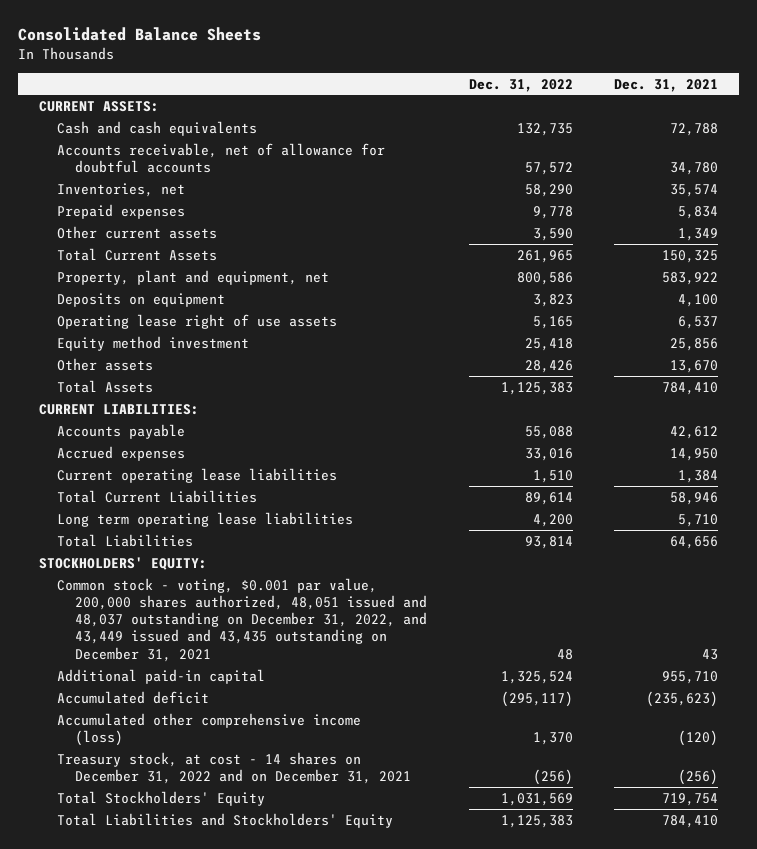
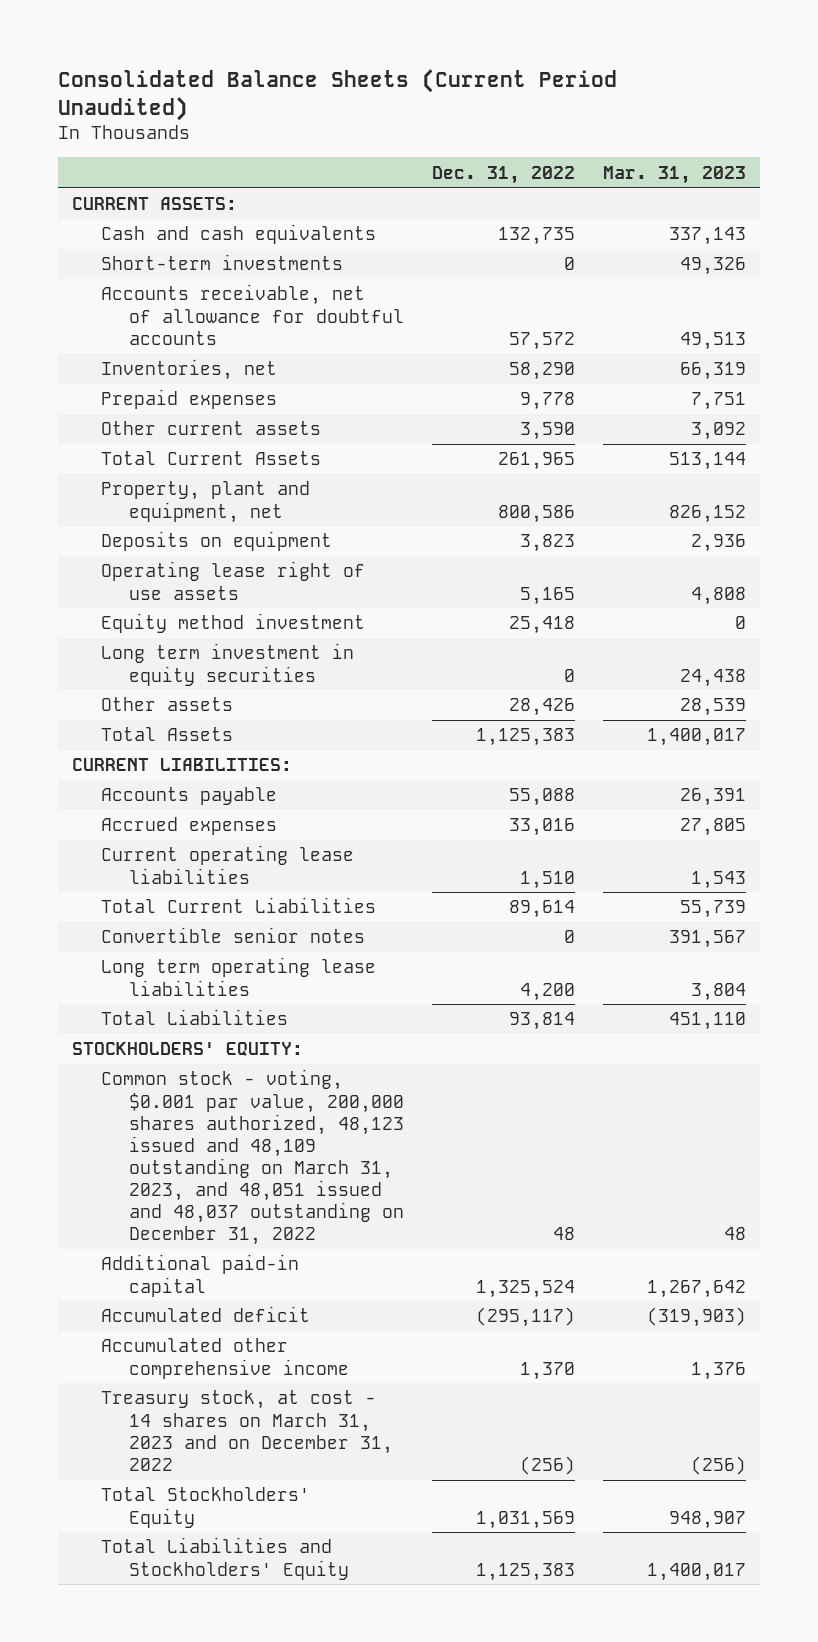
[17,26,261,41] Consolidated Balance Sheets -> [58,68,618,121] Consolidated Balance Sheets (Current Period Unaudited)
[614,78,719,92] Dec. 31, 2021 -> none
none -> [603,165,747,184] Mar. 31, 2023
none -> [100,254,343,271] Short-term investments
none -> [100,643,354,686] Long term investment in equity securities
none -> [100,927,365,944] Convertible senior notes
[56,577,427,662] Common stock - voting, $0.001 par value, 200,000 shares authorized, 48,051 issued and 48,037 outstanding on December 31, 2022, and 43,449 issued and 43,435 outstanding on December 31, 2021 -> [100,1069,405,1246] Common stock - voting, $0.001 par value, 200,000 shares authorized, 48,123 issued and 48,109 outstanding on March 31, 2023, and 48,051 issued and 48,037 outstanding on December 31, 2022
[56,712,361,747] Accumulated other comprehensive income (loss) -> [100,1338,350,1379] Accumulated other comprehensive income
[56,751,411,785] Treasury stock, at cost - 14 shares on December 31, 2022 and on December 31, 2021 -> [100,1390,394,1471] Treasury stock, at cost - 14 shares on March 31, 2023 and on December 31, 2022

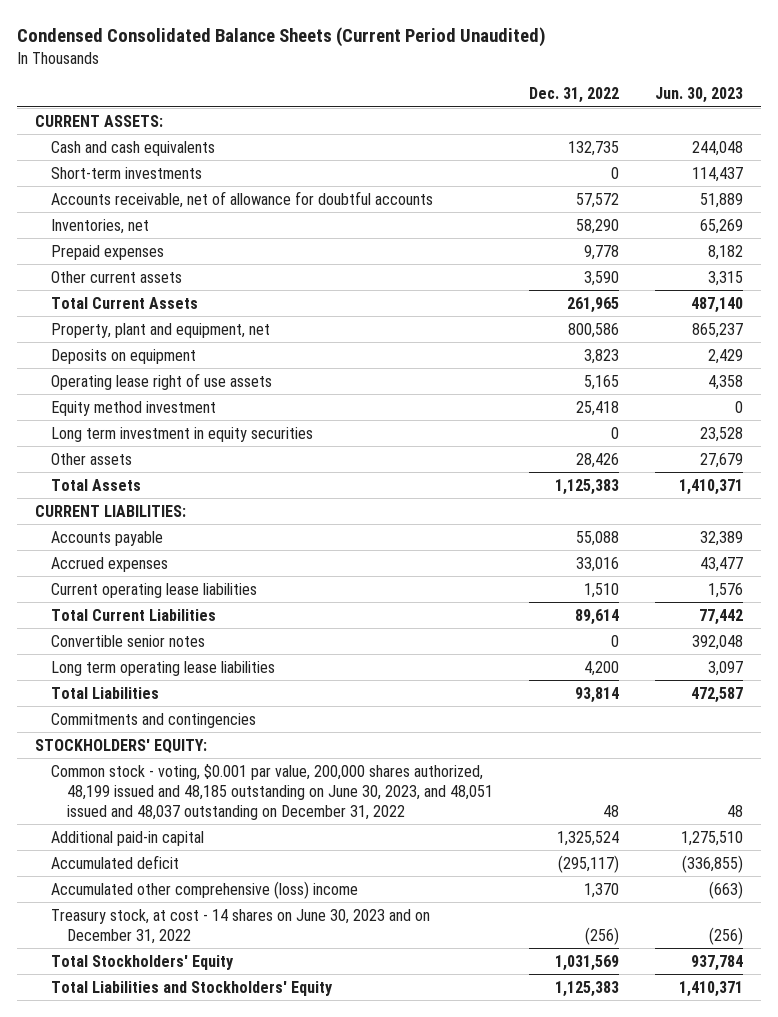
[58,68,618,121] Consolidated Balance Sheets (Current Period Unaudited) -> [17,27,547,48] Condensed Consolidated Balance Sheets (Current Period Unaudited)
[603,165,747,184] Mar. 31, 2023 -> none
none -> [655,87,744,104] Jun. 30, 2023
none -> [51,712,257,728] Commitments and contingencies
[100,1069,405,1246] Common stock - voting, $0.001 par value, 200,000 shares authorized, 48,123 issued and 48,109 outstanding on March 31, 2023, and 48,051 issued and 48,037 outstanding on December 31, 2022 -> [51,763,494,820] Common stock - voting, $0.001 par value, 200,000 shares authorized, 48,199 issued and 48,185 outstanding on June 30, 2023, and 48,051 issued and 48,037 outstanding on December 31, 2022
[100,1338,350,1379] Accumulated other comprehensive income -> [51,880,359,899] Accumulated other comprehensive (loss) income
[100,1390,394,1471] Treasury stock, at cost - 14 shares on March 31, 2023 and on December 31, 2022 -> [51,908,431,944] Treasury stock, at cost - 14 shares on June 30, 2023 and on December 31, 2022

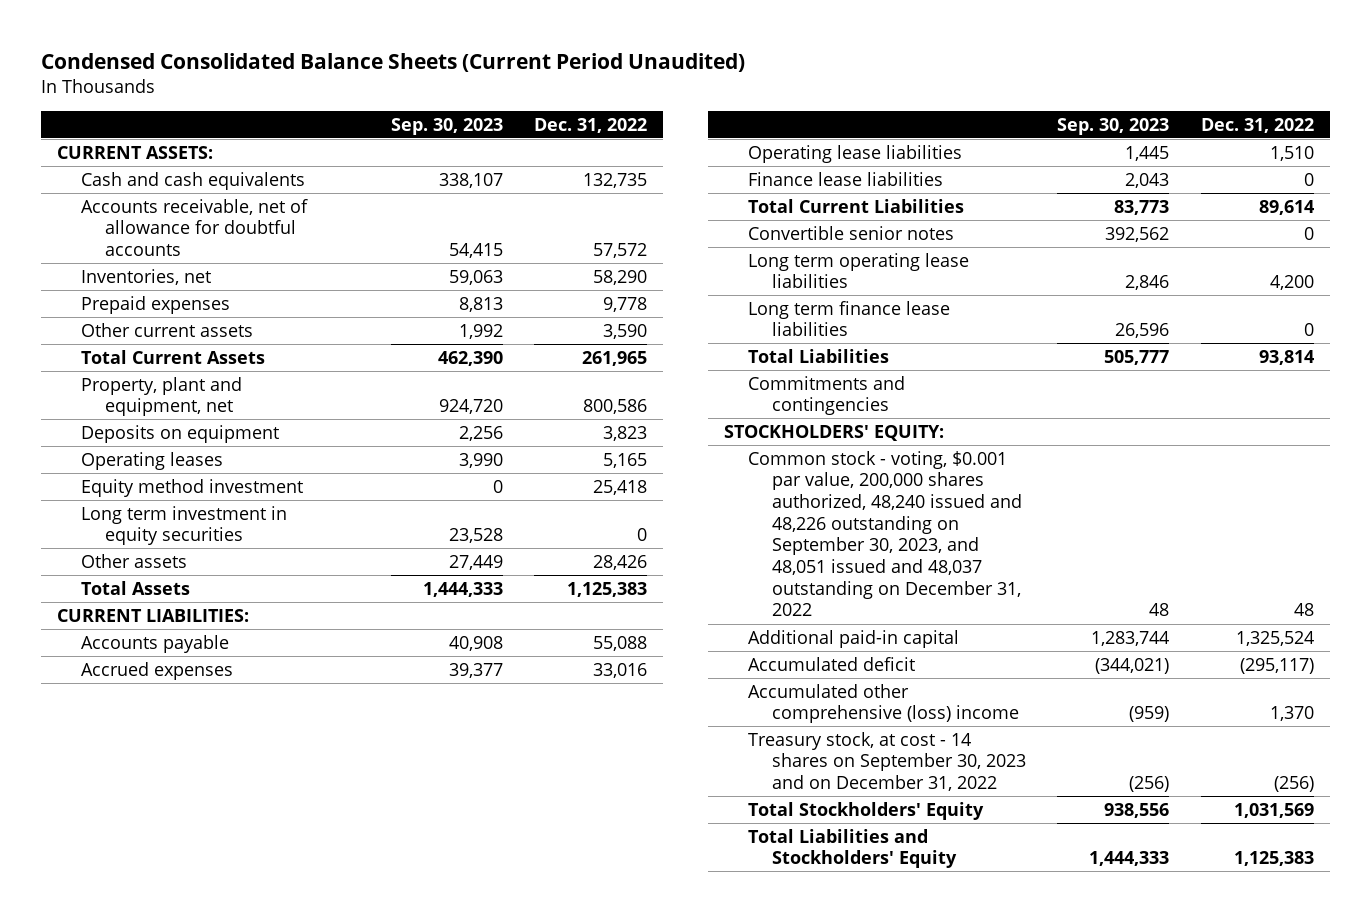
[655,87,744,104] Jun. 30, 2023 -> none
none -> [390,117,503,135] Sep. 30, 2023
[51,166,203,179] Short-term investments -> none
[51,372,273,390] Operating lease right of use assets -> [80,451,223,470] Operating leases
[51,582,258,598] Current operating lease liabilities -> [747,144,962,163] Operating lease liabilities
none -> [747,171,943,186] Finance lease liabilities
none -> [747,300,950,337] Long term finance lease liabilities
[51,763,494,820] Common stock - voting, $0.001 par value, 200,000 shares authorized, 48,199 issued and 48,185 outstanding on June 30, 2023, and 48,051 issued and 48,037 outstanding on December 31, 2022 -> [747,450,1022,617] Common stock - voting, $0.001 par value, 200,000 shares authorized, 48,240 issued and 48,226 outstanding on September 30, 2023, and 48,051 issued and 48,037 outstanding on December 31, 2022
[51,908,431,944] Treasury stock, at cost - 14 shares on June 30, 2023 and on December 31, 2022 -> [747,731,1026,792] Treasury stock, at cost - 14 shares on September 30, 2023 and on December 31, 2022

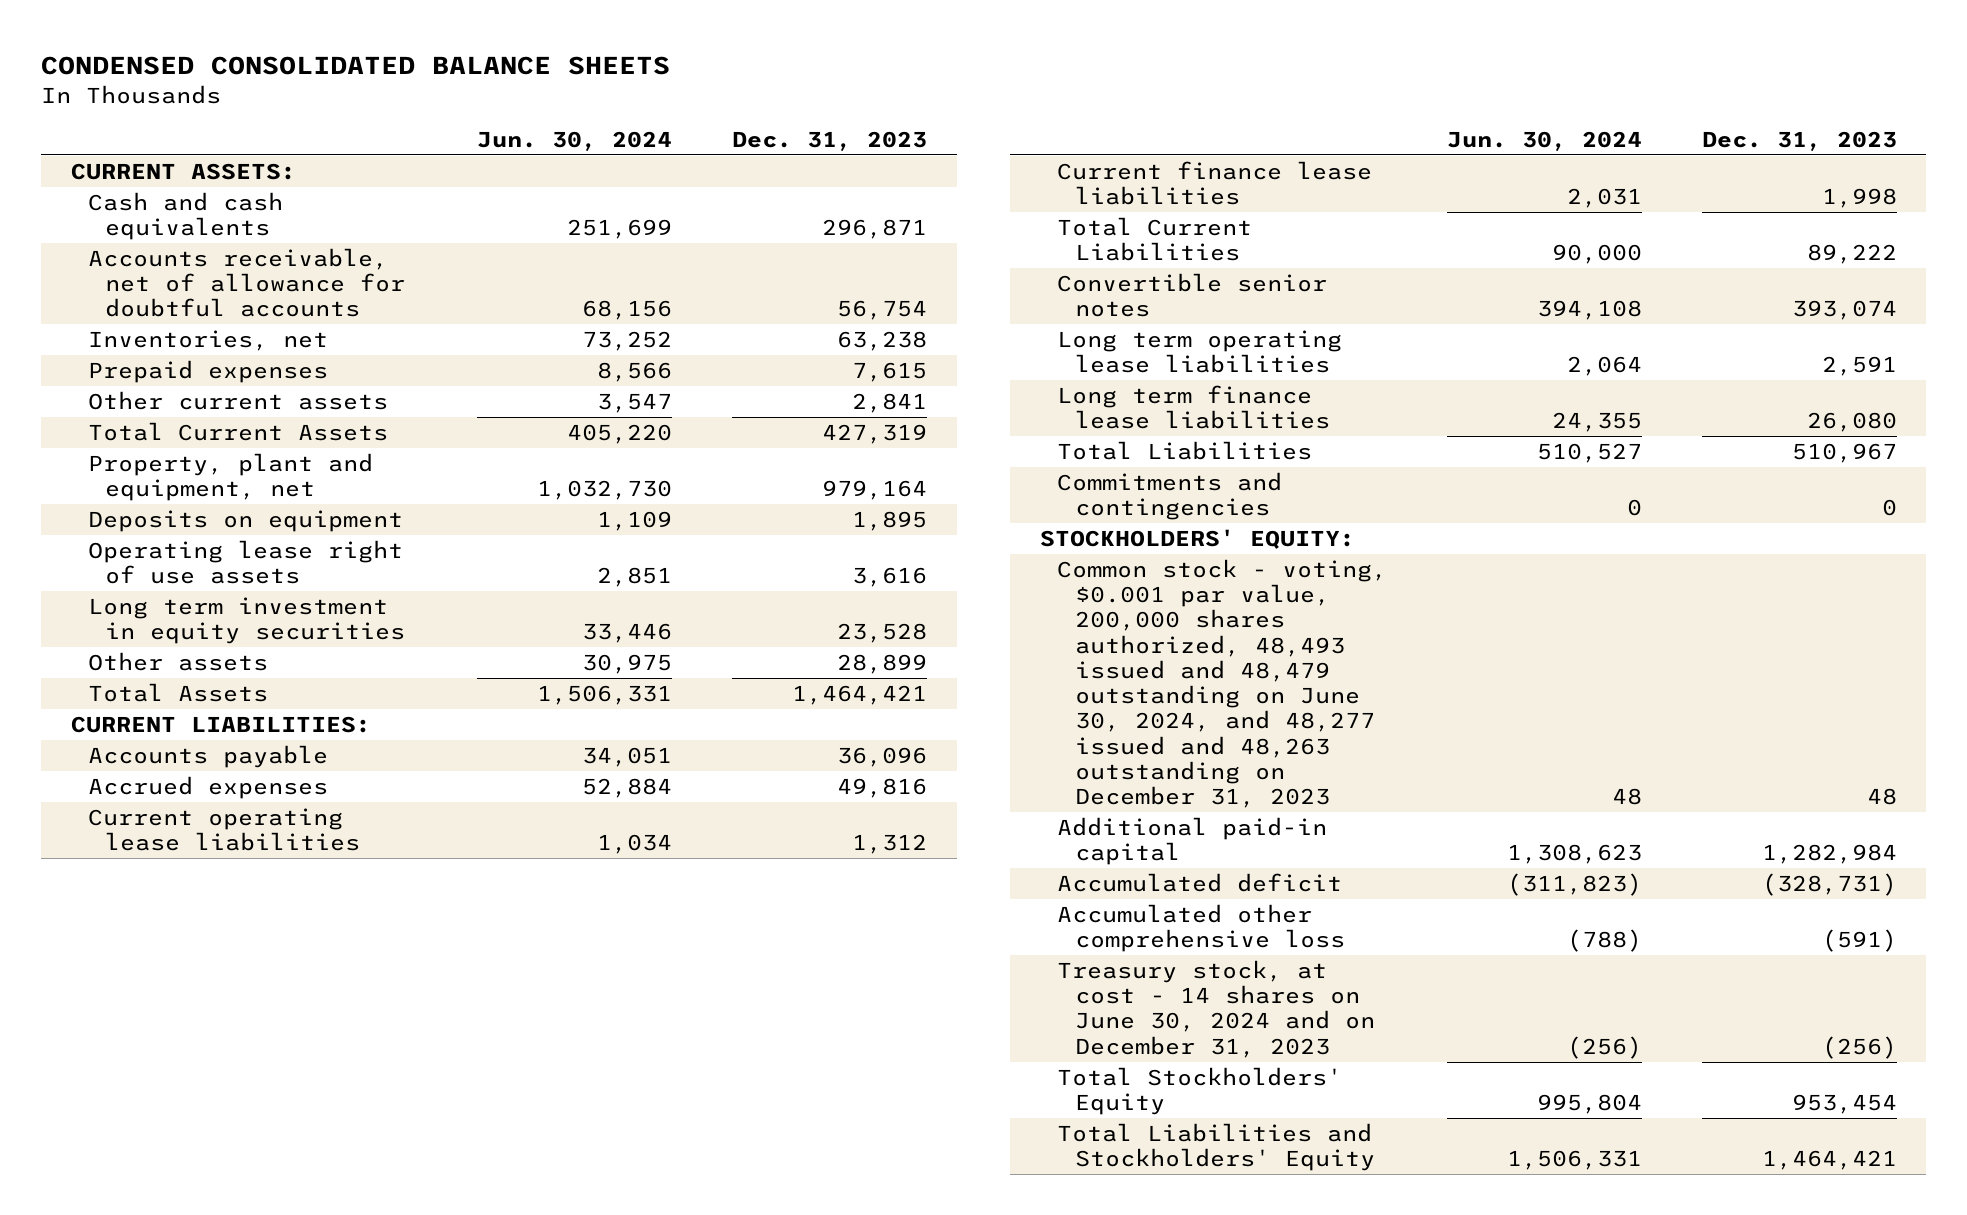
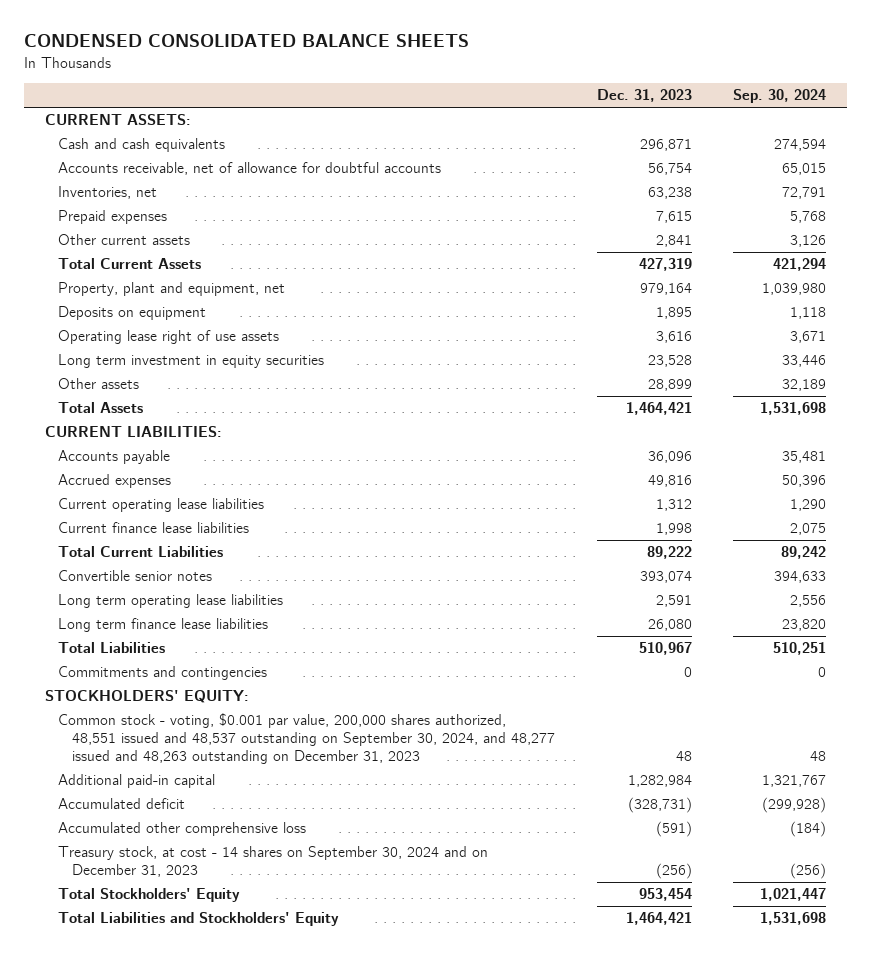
[477,130,673,151] Jun. 30, 2024 -> none
none -> [733,89,827,104] Sep. 30, 2024
[1057,558,1388,809] Common stock - voting, $0.001 par value, 200,000 shares authorized, 48,493 issued and 48,479 outstanding on June 30, 2024, and 48,277 issued and 48,263 outstanding on December 31, 2023 -> [58,713,556,765] Common stock - voting, $0.001 par value, 200,000 shares authorized, 48,551 issued and 48,537 outstanding on September 30, 2024, and 48,277 issued and 48,263 outstanding on December 31, 2023
[1057,959,1375,1058] Treasury stock, at cost - 14 shares on June 30, 2024 and on December 31, 2023 -> [58,846,489,878] Treasury stock, at cost - 14 shares on September 30, 2024 and on December 31, 2023

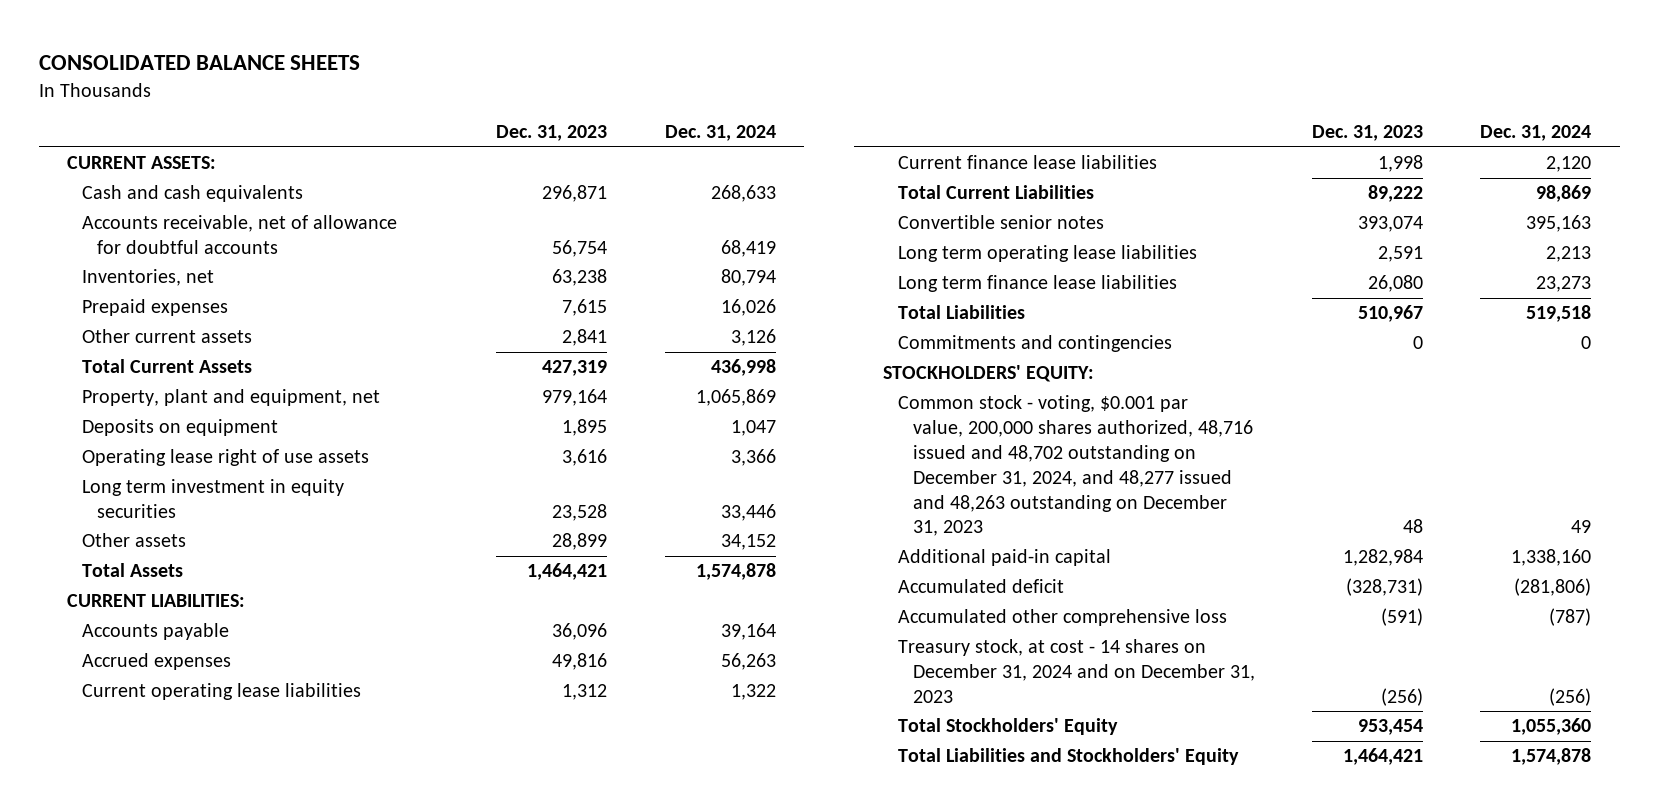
[23,34,469,48] CONDENSED CONSOLIDATED BALANCE SHEETS -> [38,54,360,70] CONSOLIDATED BALANCE SHEETS
[733,89,827,104] Sep. 30, 2024 -> none
none -> [664,125,776,142] Dec. 31, 2024
[58,713,556,765] Common stock - voting, $0.001 par value, 200,000 shares authorized, 48,551 issued and 48,537 outstanding on September 30, 2024, and 48,277 issued and 48,263 outstanding on December 31, 2023 -> [898,395,1254,537] Common stock - voting, $0.001 par value, 200,000 shares authorized, 48,716 issued and 48,702 outstanding on December 31, 2024, and 48,277 issued and 48,263 outstanding on December 31, 2023
[58,846,489,878] Treasury stock, at cost - 14 shares on September 30, 2024 and on December 31, 2023 -> [898,639,1256,704] Treasury stock, at cost - 14 shares on December 31, 2024 and on December 31, 2023

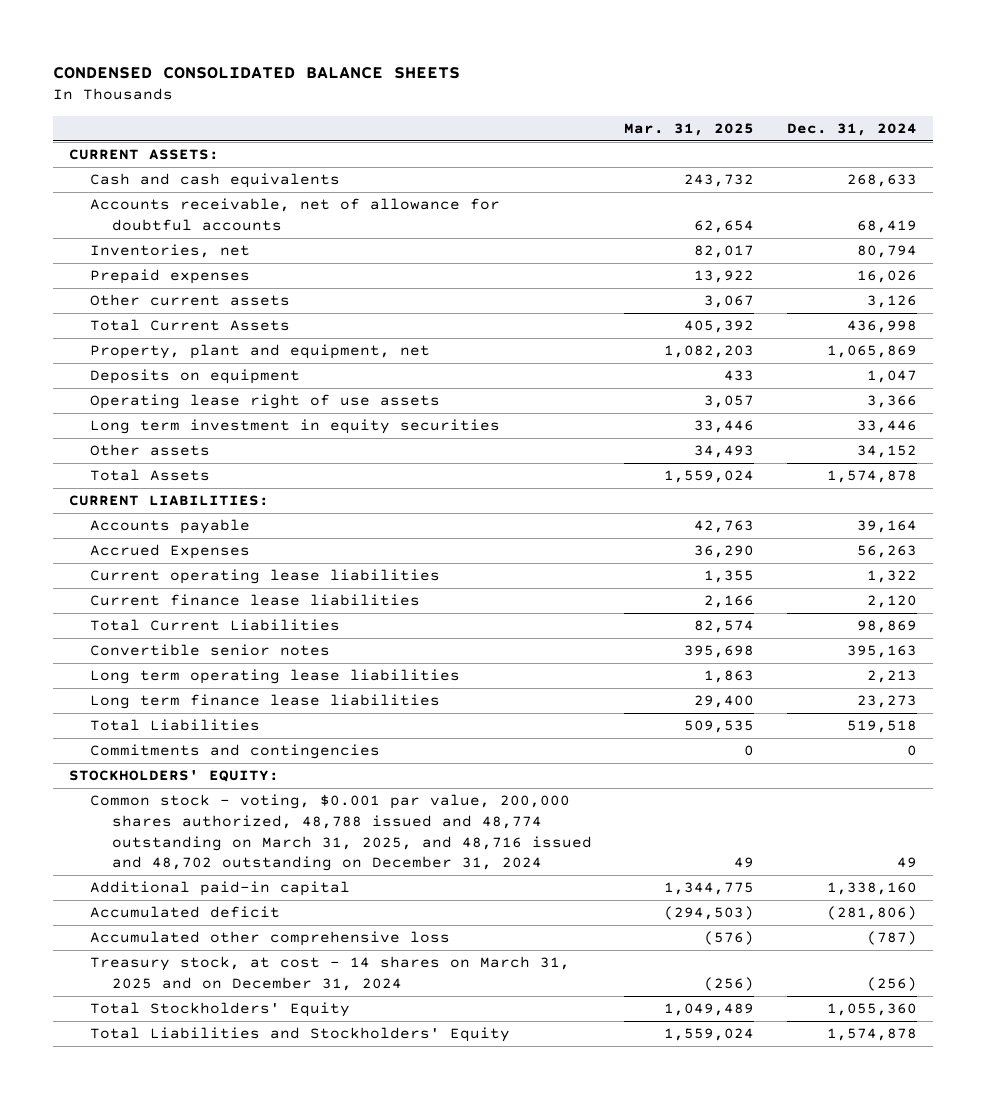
[38,54,360,70] CONSOLIDATED BALANCE SHEETS -> [52,66,460,79] CONDENSED CONSOLIDATED BALANCE SHEETS
[496,125,608,142] Dec. 31, 2023 -> none
none -> [624,122,755,136] Mar. 31, 2025
[82,653,232,671] Accrued expenses -> [90,544,251,560] Accrued Expenses
[898,395,1254,537] Common stock - voting, $0.001 par value, 200,000 shares authorized, 48,716 issued and 48,702 outstanding on December 31, 2024, and 48,277 issued and 48,263 outstanding on December 31, 2023 -> [90,794,592,872] Common stock - voting, $0.001 par value, 200,000 shares authorized, 48,788 issued and 48,774 outstanding on March 31, 2025, and 48,716 issued and 48,702 outstanding on December 31, 2024
[898,639,1256,704] Treasury stock, at cost - 14 shares on December 31, 2024 and on December 31, 2023 -> [90,956,571,991] Treasury stock, at cost - 14 shares on March 31, 2025 and on December 31, 2024

